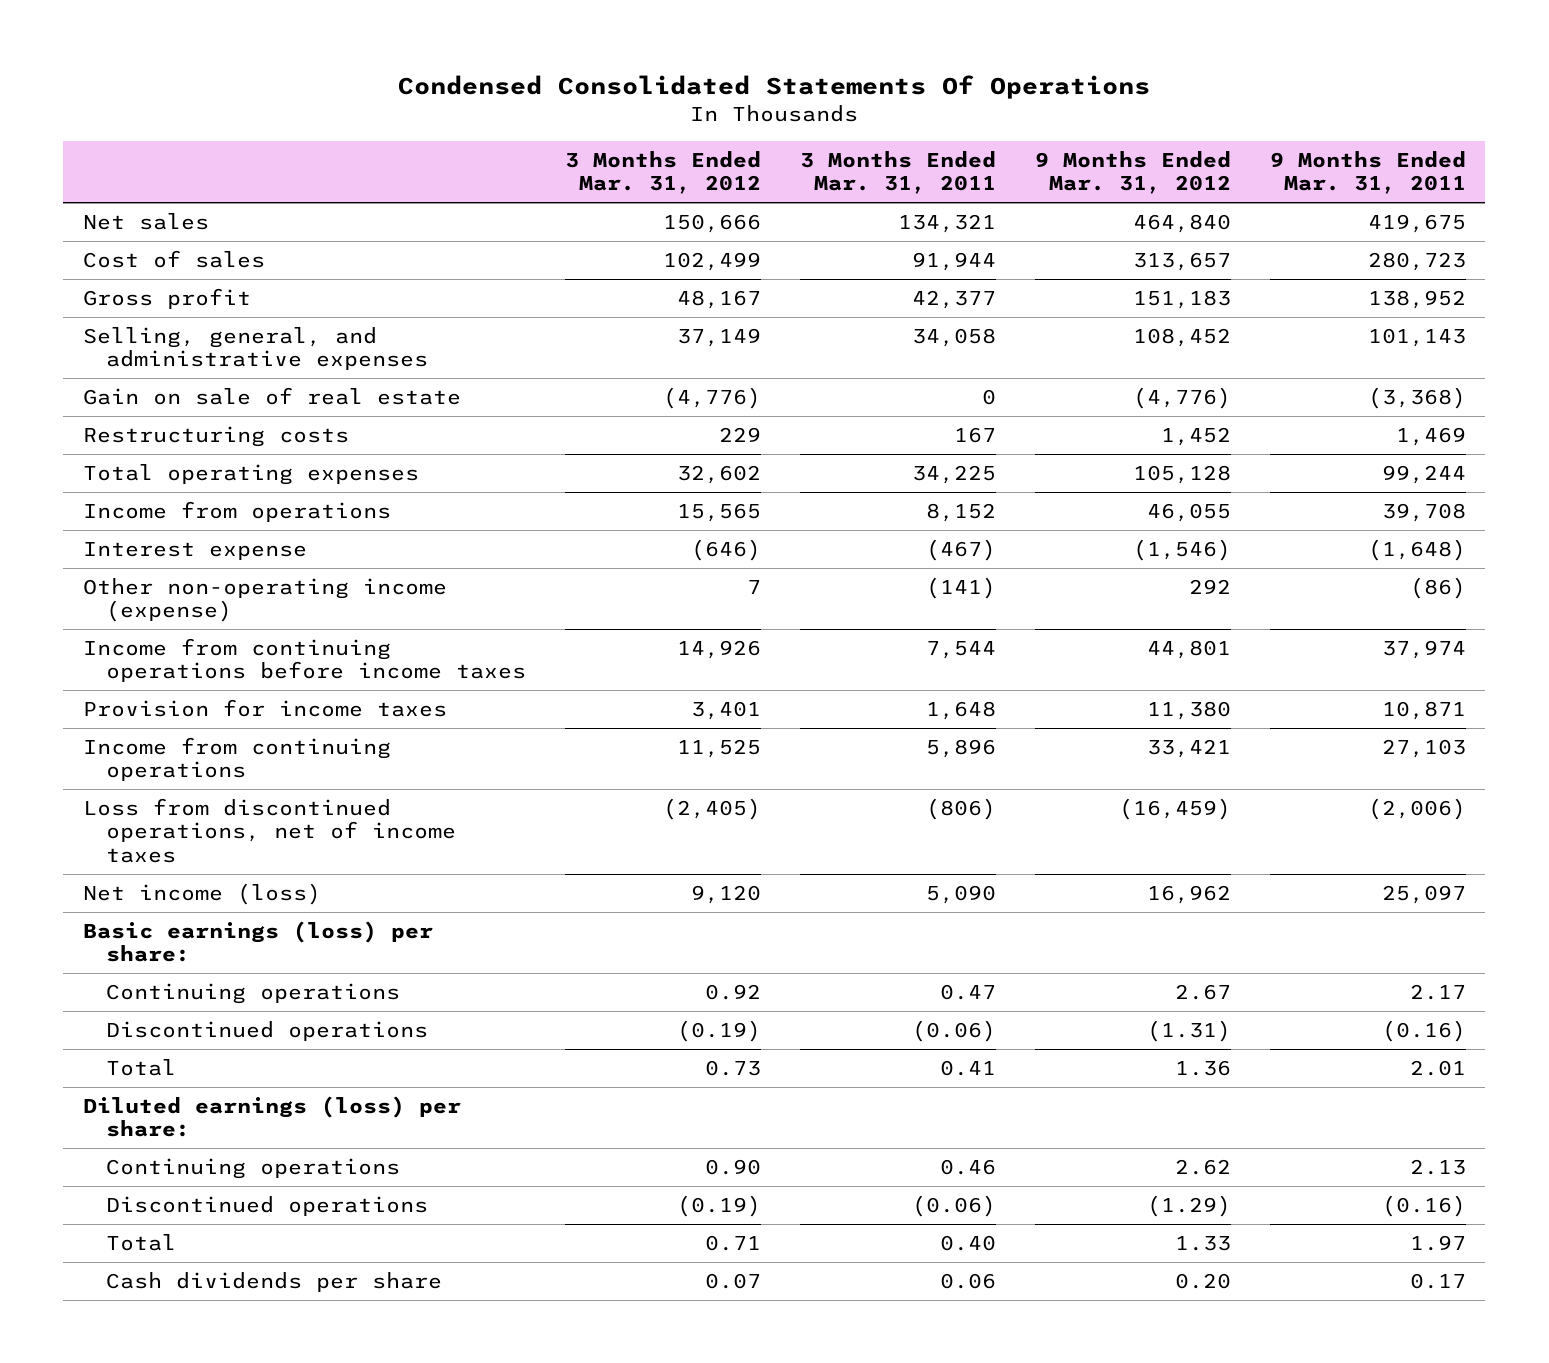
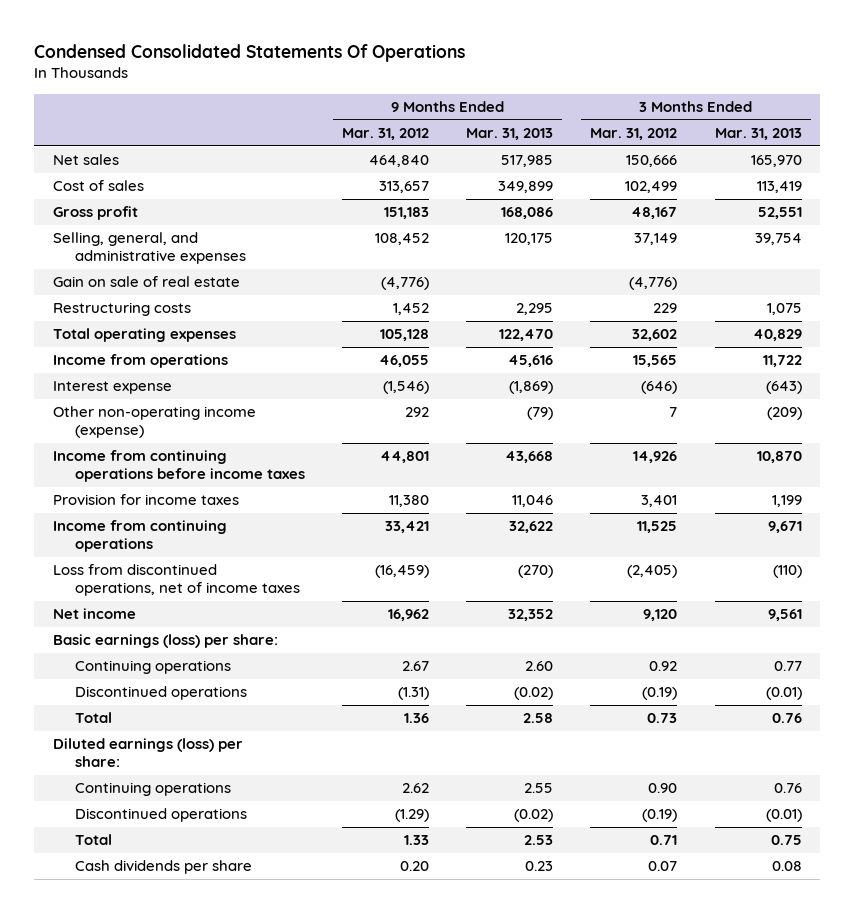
[799,150,996,194] 3 Months Ended Mar. 31, 2011 -> none
[1269,150,1466,194] 9 Months Ended Mar. 31, 2011 -> none
none -> [466,128,554,141] Mar. 31, 2013
none -> [714,128,802,141] Mar. 31, 2013
[82,882,321,905] Net income (loss) -> [52,608,136,620] Net income

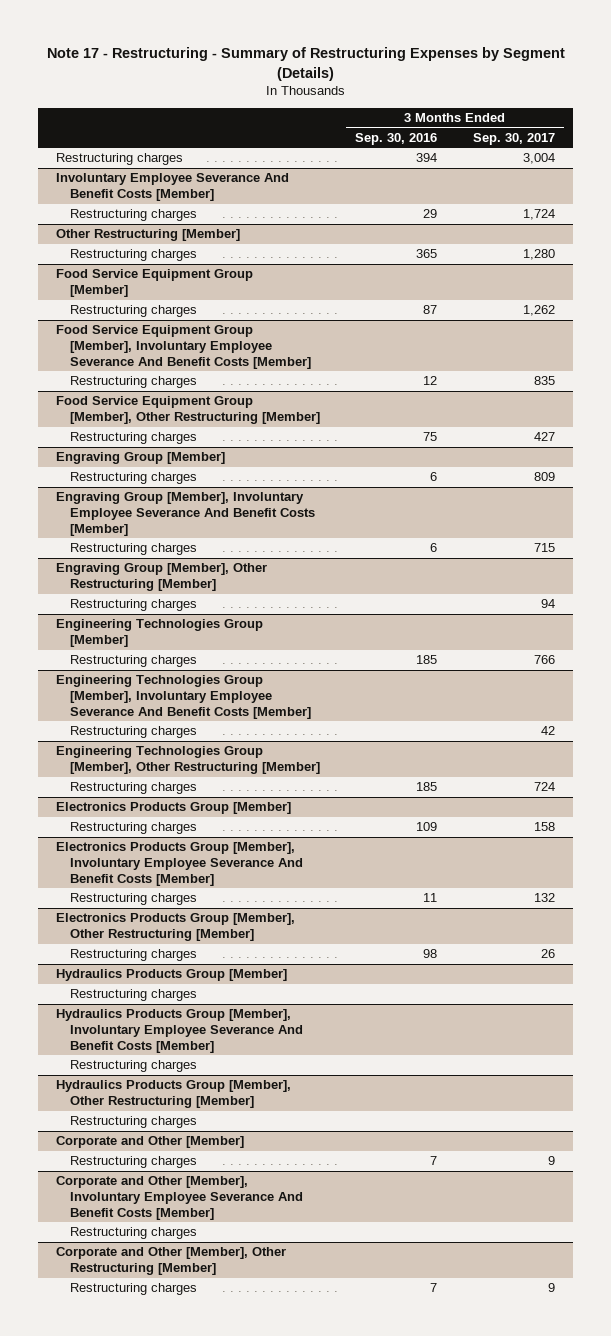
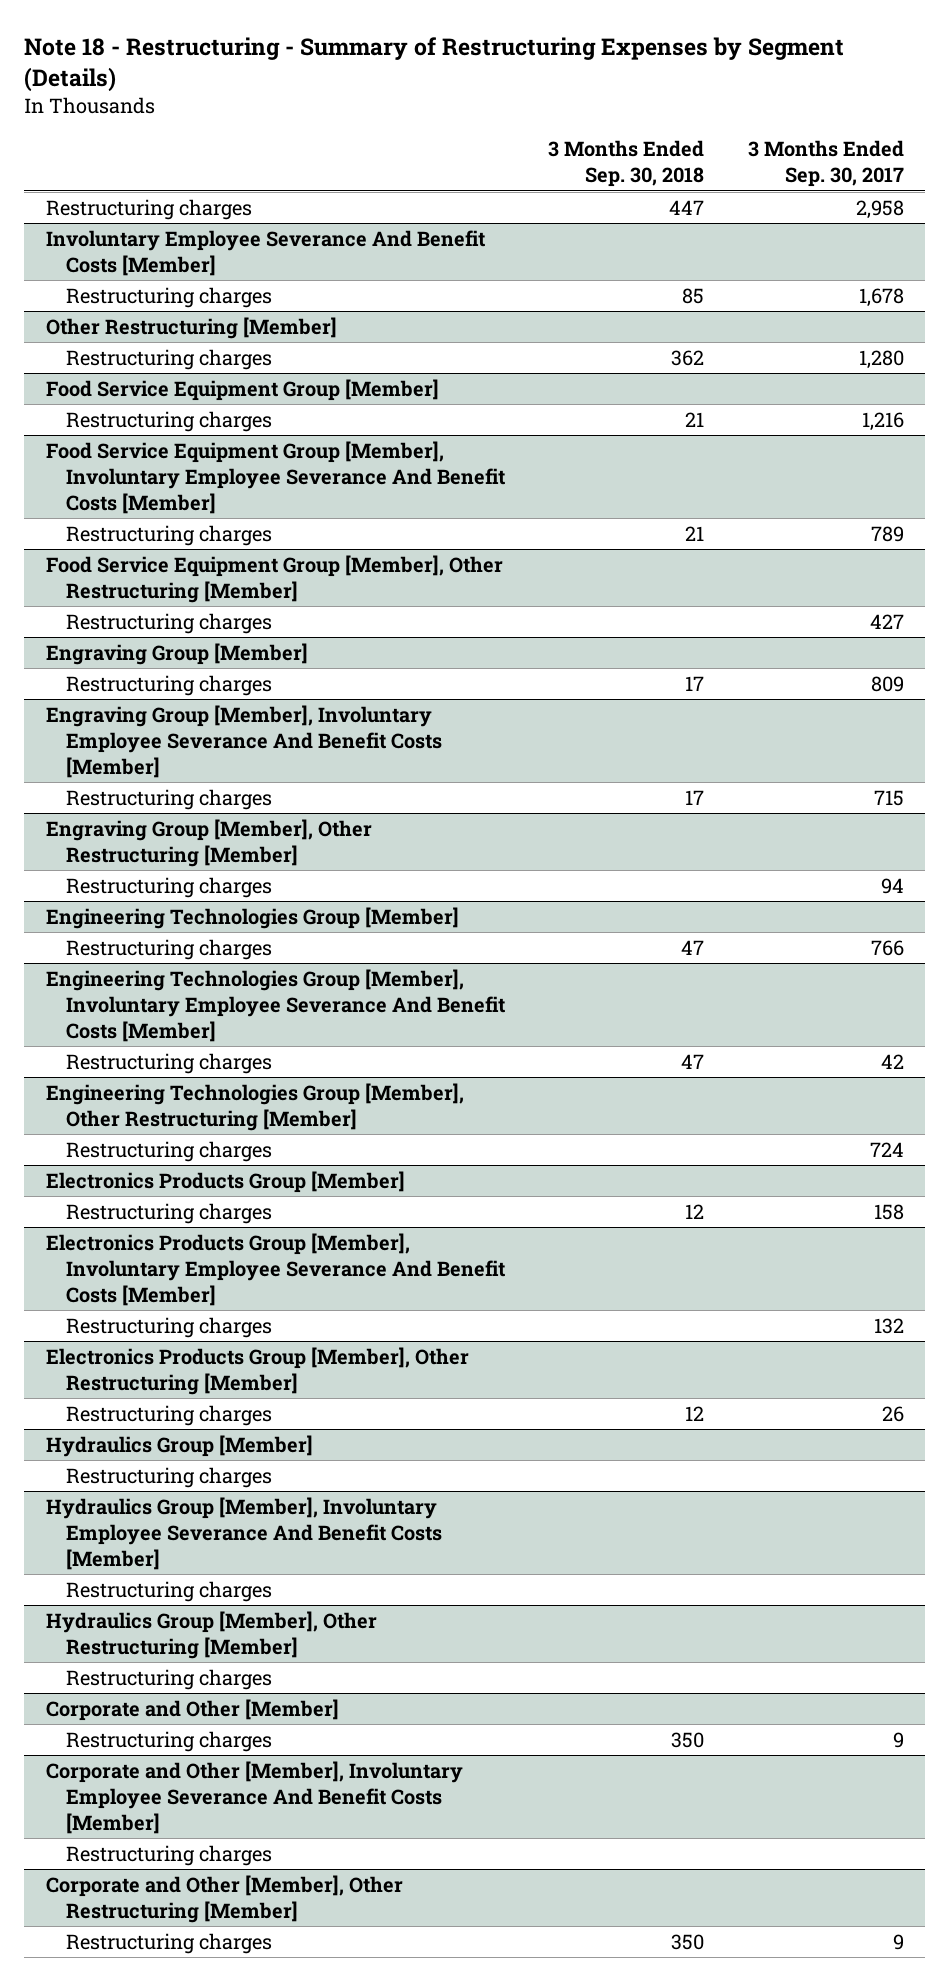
[46,46,565,81] Note 17 - Restructuring - Summary of Restructuring Expenses by Segment (Details) -> [24,37,845,93] Note 18 - Restructuring - Summary of Restructuring Expenses by Segment (Details)
[355,132,438,145] Sep. 30, 2016 -> none
none -> [548,140,705,188] 3 Months Ended Sep. 30, 2018
[523,153,556,165] 3,004 -> [855,199,904,219] 2,958
[523,209,556,221] 1,724 -> [858,287,904,307] 1,678
[523,305,556,317] 1,262 -> [861,411,904,431] 1,216
[534,376,556,386] 835 -> [870,525,904,542] 789
[55,969,287,982] Hydraulics Products Group [Member] -> [45,1434,313,1457] Hydraulics Group [Member]
[55,1009,303,1053] Hydraulics Products Group [Member], Involuntary Employee Severance And Benefit Costs [Member] -> [45,1496,442,1570] Hydraulics Group [Member], Involuntary Employee Severance And Benefit Costs [Member]
[55,1080,291,1109] Hydraulics Products Group [Member], Other Restructuring [Member] -> [45,1610,377,1659] Hydraulics Group [Member], Other Restructuring [Member]

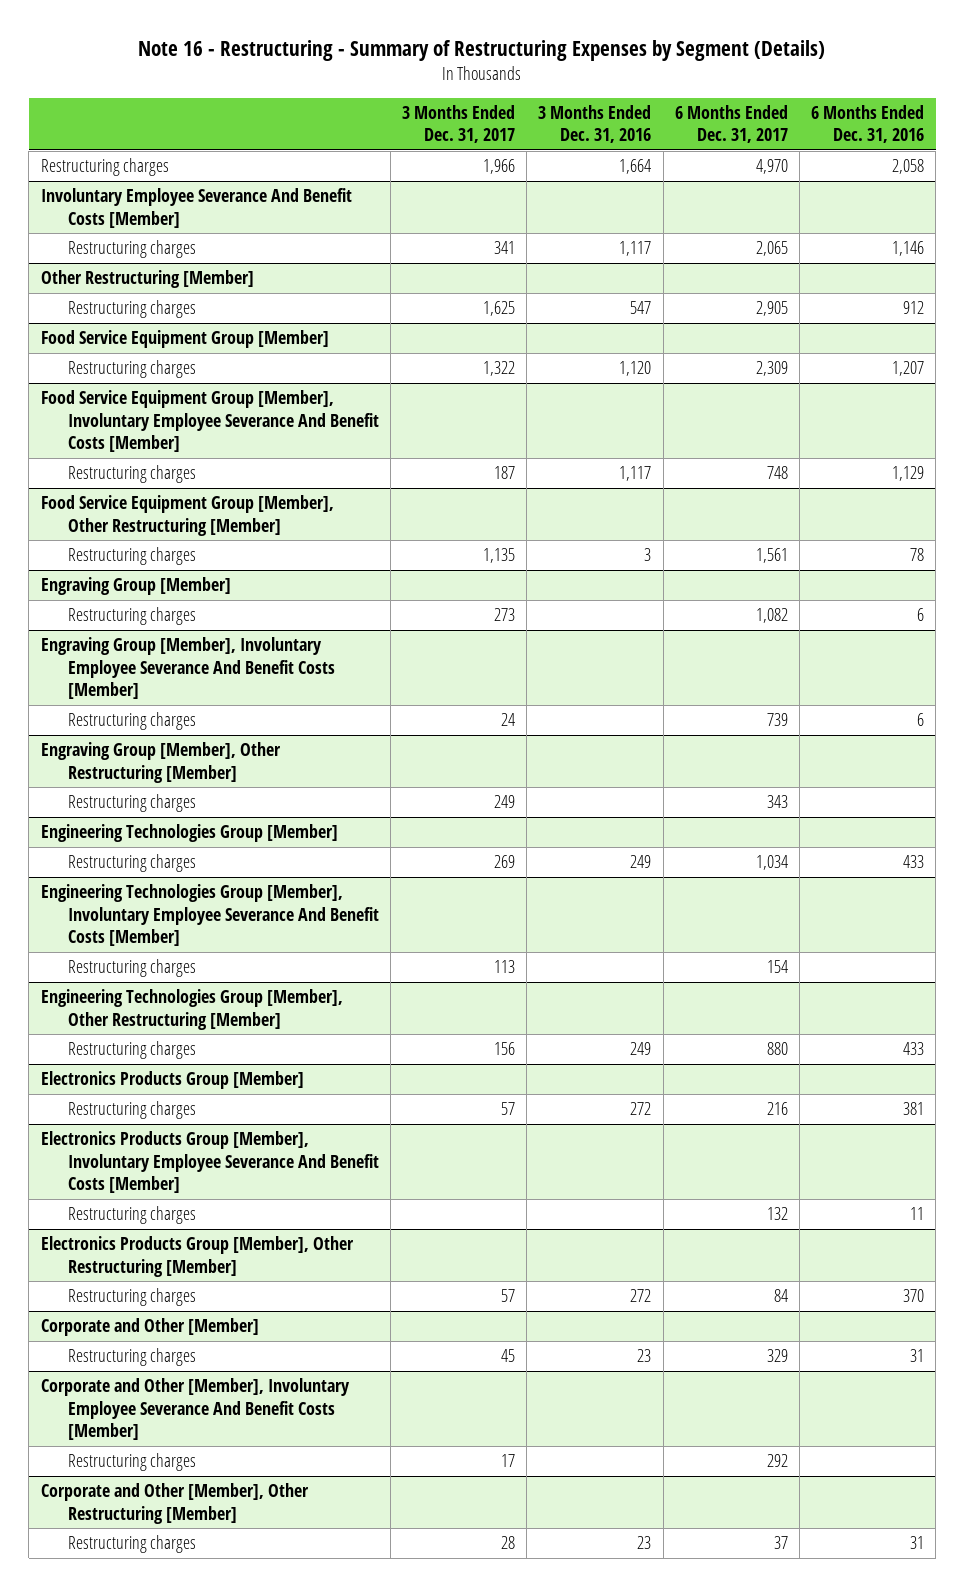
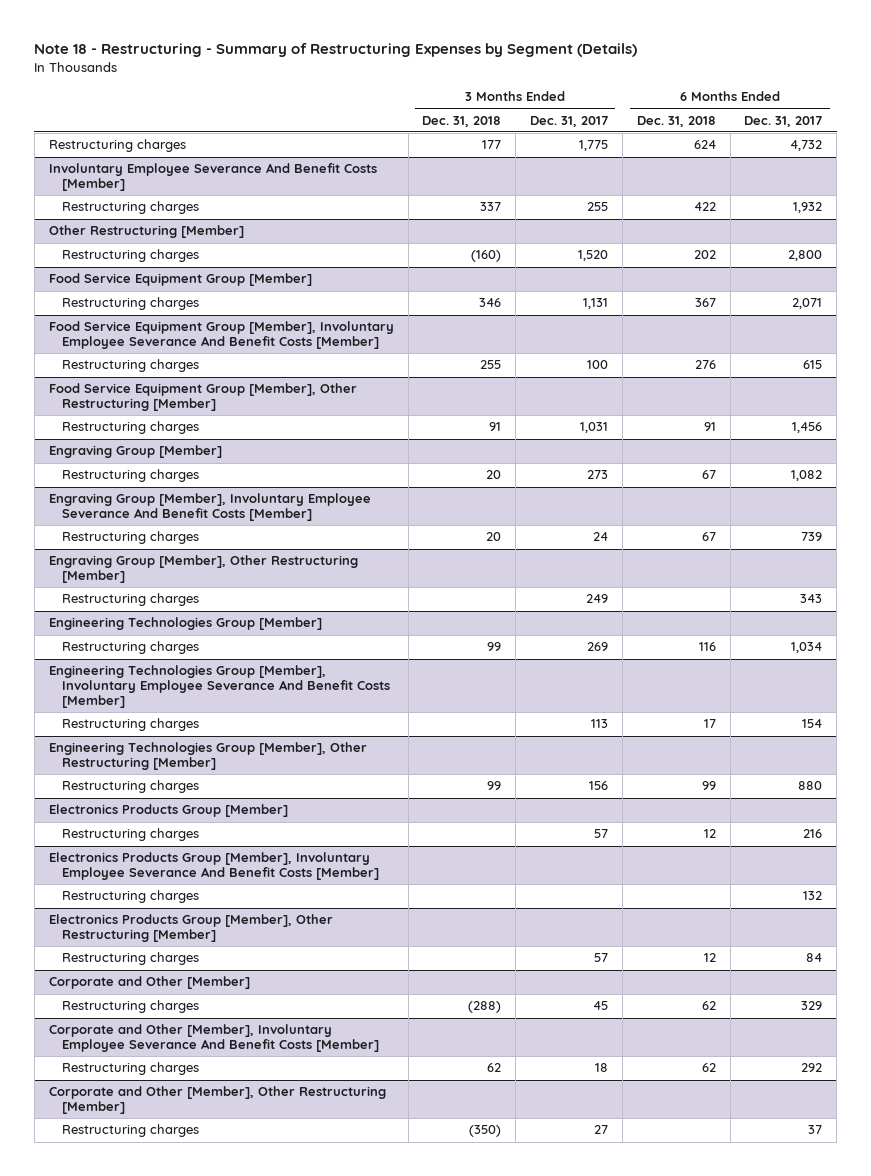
[138,40,826,62] Note 16 - Restructuring - Summary of Restructuring Expenses by Segment (Details) -> [34,43,638,58] Note 18 - Restructuring - Summary of Restructuring Expenses by Segment (Details)
[538,104,652,144] 3 Months Ended Dec. 31, 2016 -> none
[811,104,925,144] 6 Months Ended Dec. 31, 2016 -> none
none -> [422,115,502,127] Dec. 31, 2018
none -> [636,115,716,127] Dec. 31, 2018
[483,159,516,175] 1,966 -> [579,140,609,152] 1,775
[755,159,788,175] 4,970 -> [790,140,823,152] 4,732
[494,241,516,255] 341 -> [587,202,609,212] 255
[755,241,788,257] 2,065 -> [793,202,823,214] 1,932
[483,301,516,317] 1,625 -> [578,250,609,262] 1,520
[755,301,788,317] 2,905 -> [788,250,823,262] 2,800
[483,361,516,377] 1,322 -> [583,298,609,310] 1,131
[755,361,788,377] 2,309 -> [792,298,823,310] 2,071
[494,466,516,480] 187 -> [587,360,609,370] 100
[766,466,788,480] 748 -> [803,360,823,370] 615
[483,548,516,564] 1,135 -> [580,422,609,434] 1,031
[755,548,788,564] 1,561 -> [792,422,823,434] 1,456
[501,1454,516,1468] 17 -> [595,1063,609,1073] 18
[501,1536,516,1550] 28 -> [594,1125,609,1135] 27

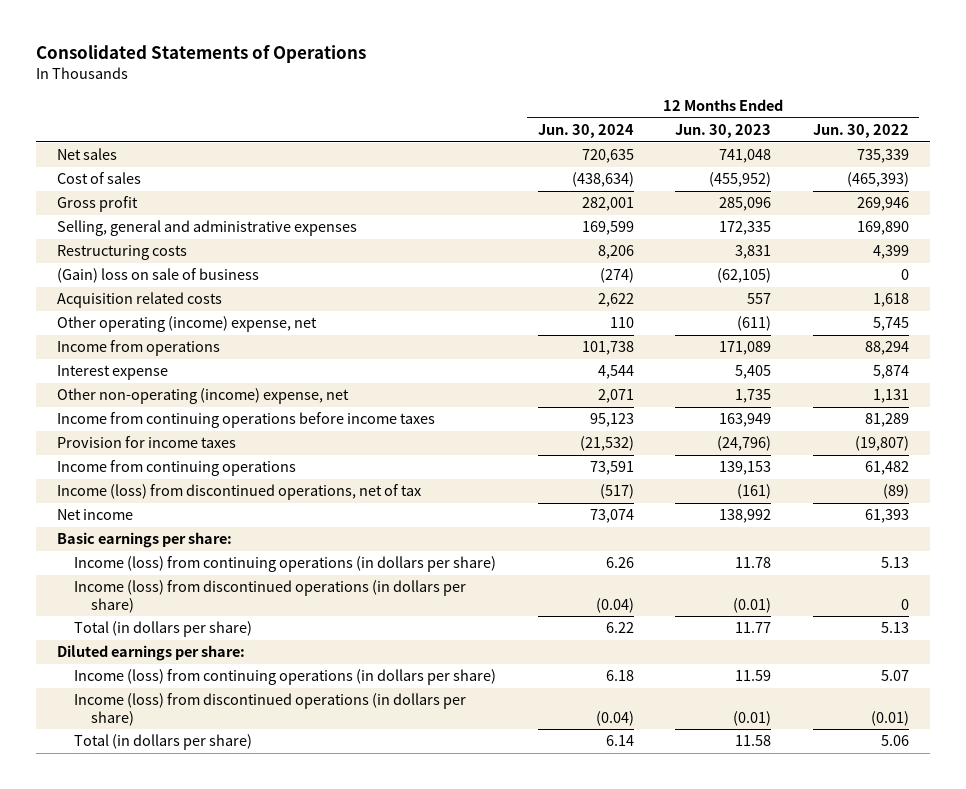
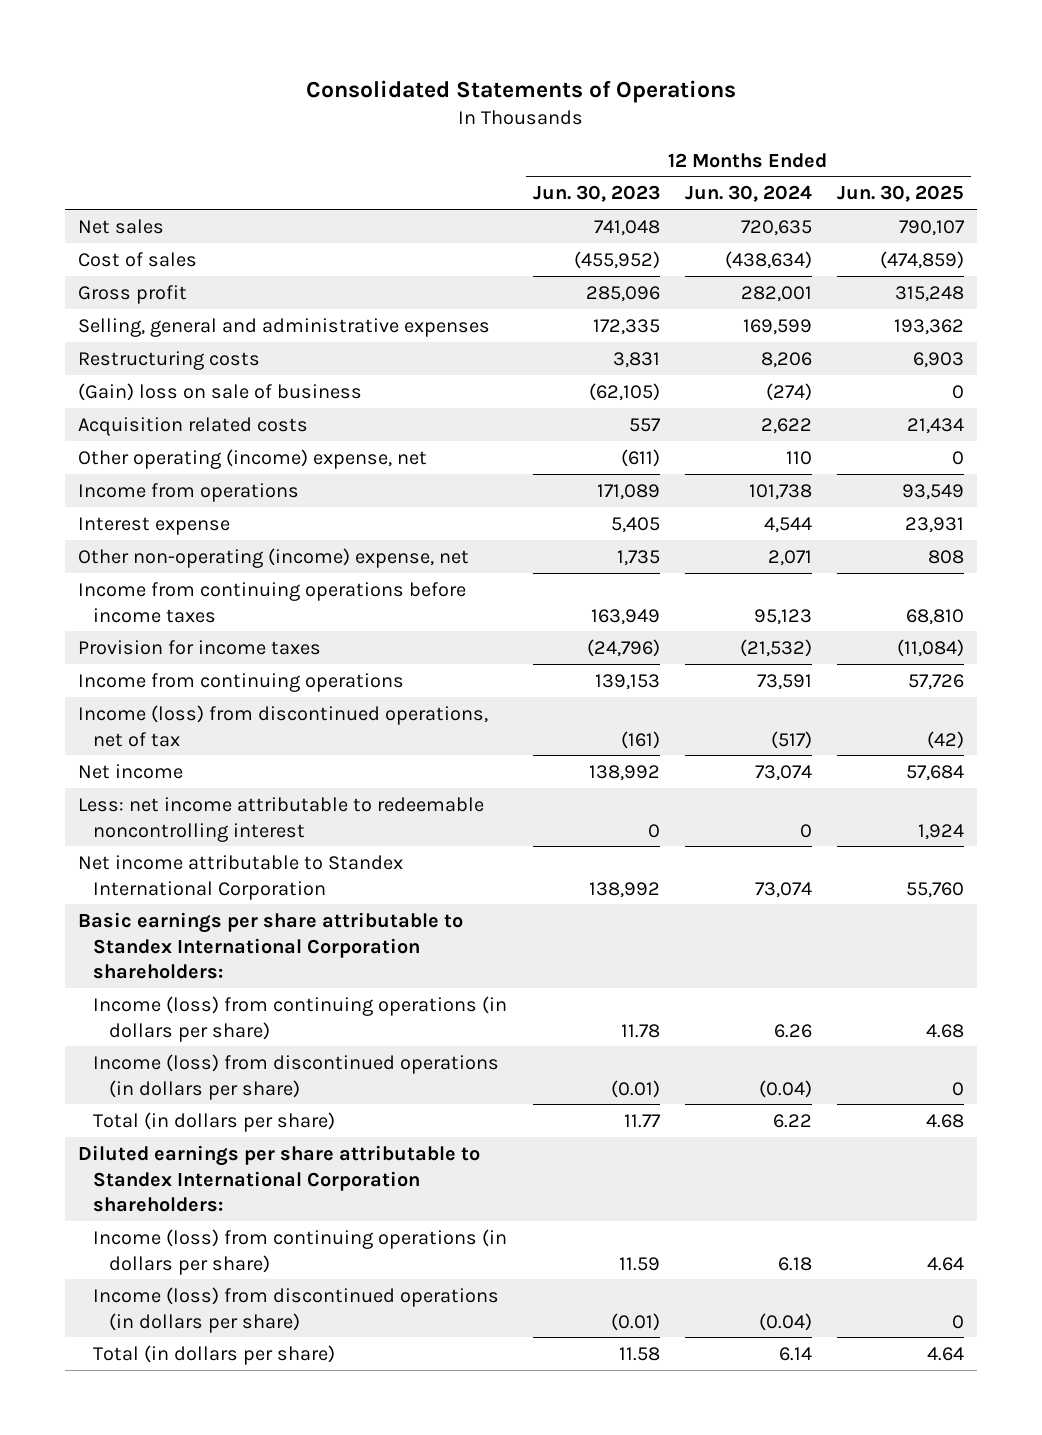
[813,123,910,138] Jun. 30, 2022 -> none
none -> [837,185,965,203] Jun. 30, 2025
none -> [77,796,484,842] Less: net income attributable to redeemable noncontrolling interest
none -> [77,854,403,900] Net income attributable to Standex International Corporation
[57,532,233,549] Basic earnings per share: -> [77,911,463,980] Basic earnings per share attributable to Standex International Corporation shareholders:
[57,645,246,662] Diluted earnings per share: -> [77,1144,480,1213] Diluted earnings per share attributable to Standex International Corporation shareholders:

